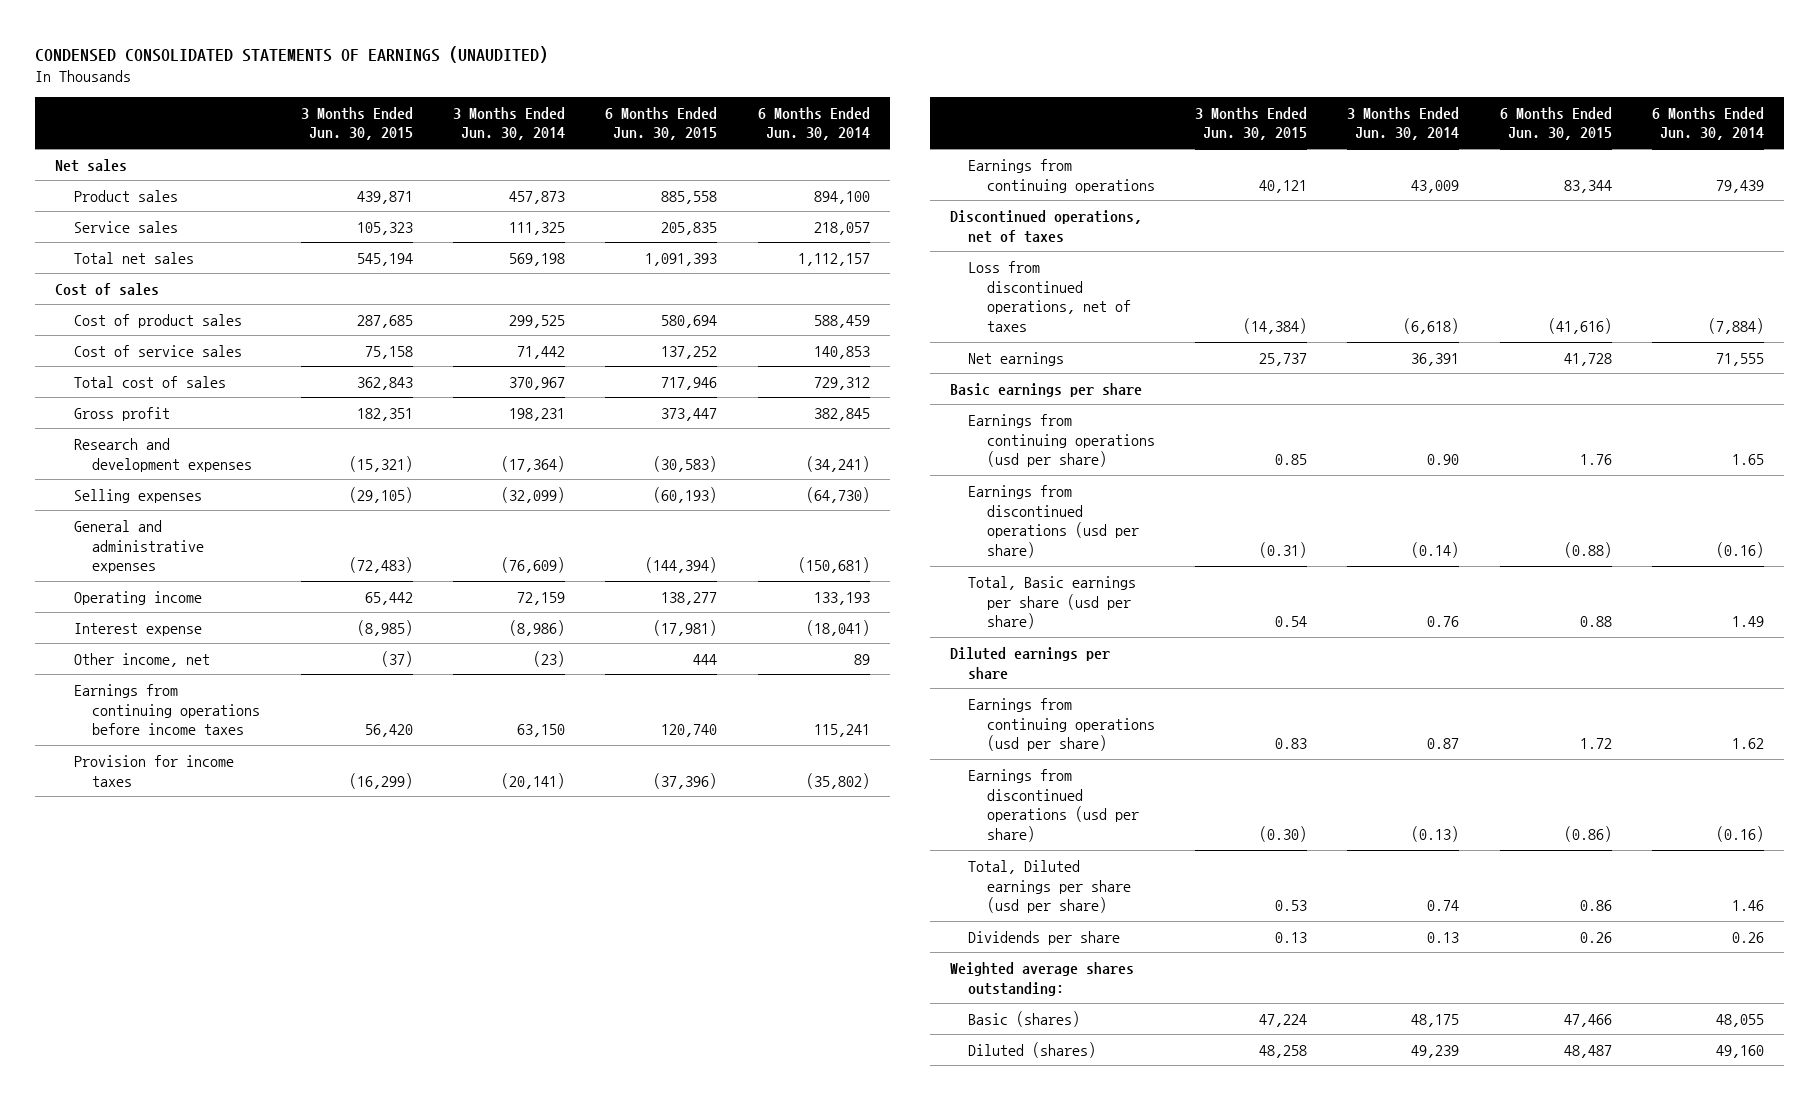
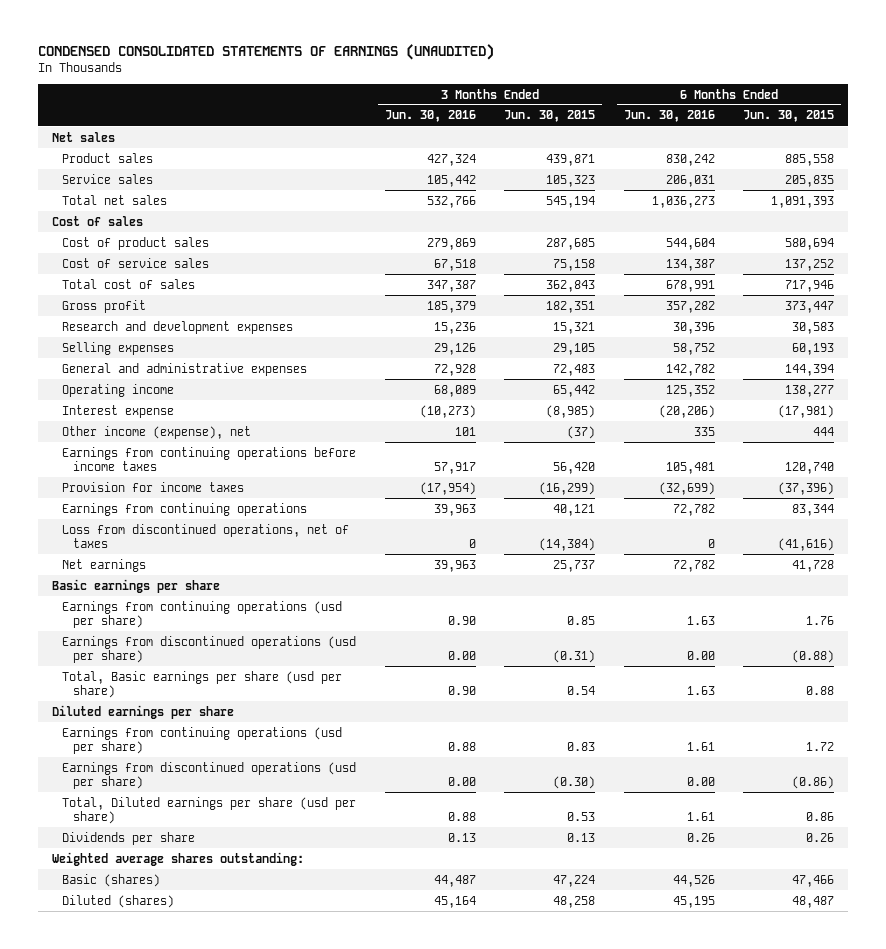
[452,106,565,141] 3 Months Ended Jun. 30, 2014 -> none
[757,106,870,141] 6 Months Ended Jun. 30, 2014 -> none
none -> [384,110,476,123] Jun. 30, 2016
none -> [623,110,715,123] Jun. 30, 2016
[348,455,413,472] (15,321) -> [553,321,596,334] 15,321
[653,455,718,472] (30,583) -> [792,321,835,334] 30,583
[348,486,413,503] (29,105) -> [553,342,596,355] 29,105
[653,486,718,503] (60,193) -> [792,342,835,355] 60,193
[348,557,413,574] (72,483) -> [553,363,596,376] 72,483
[645,557,718,574] (144,394) -> [785,363,835,376] 144,394
[73,652,210,667] Other income, net -> [62,425,252,439] Other income (expense), net
[949,209,1142,243] Discontinued operations, net of taxes -> none

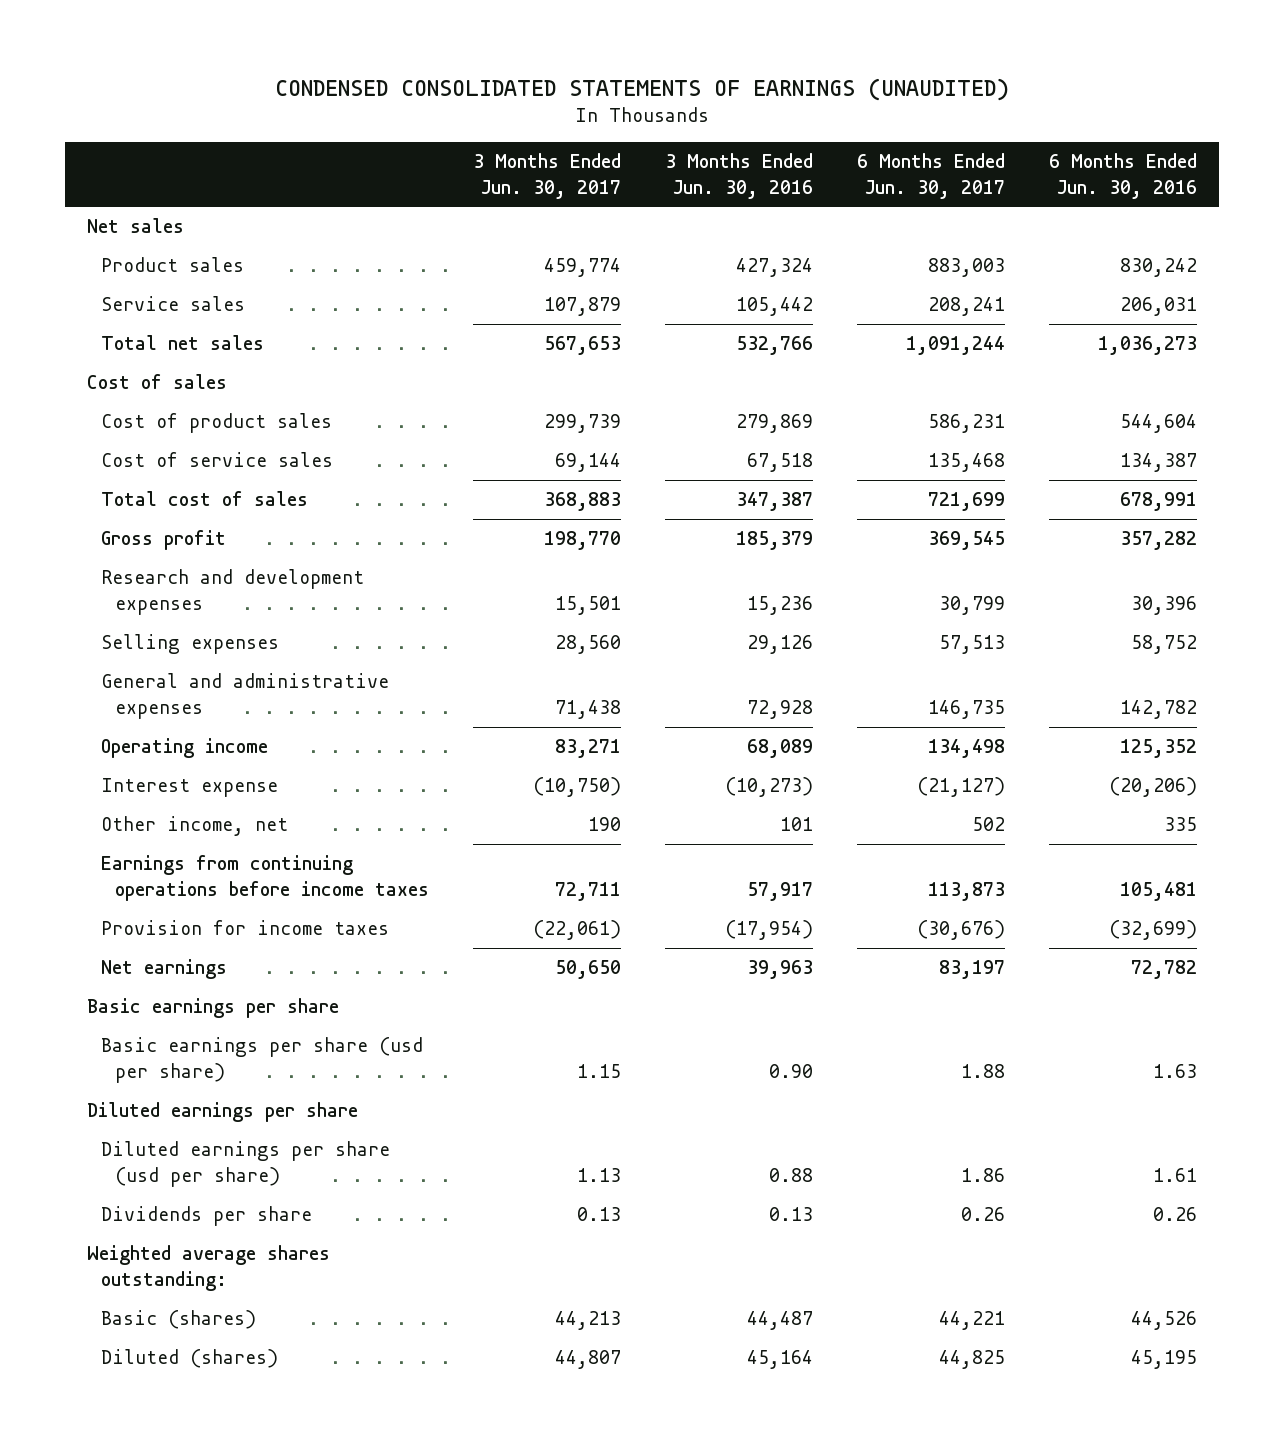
[504,110,596,123] Jun. 30, 2015 -> none
[743,110,835,123] Jun. 30, 2015 -> none
none -> [473,153,622,199] 3 Months Ended Jun. 30, 2017
none -> [856,153,1005,199] 6 Months Ended Jun. 30, 2017
[62,425,252,439] Other income (expense), net -> [101,816,289,837] Other income, net
[62,502,308,516] Earnings from continuing operations -> none
[62,523,350,548] Loss from discontinued operations, net of taxes -> none
[62,600,343,628] Earnings from continuing operations (usd per share) -> none
[62,635,357,663] Earnings from discontinued operations (usd per share) -> none
[62,670,343,698] Total, Basic earnings per share (usd per share) -> [101,1037,424,1083] Basic earnings per share (usd per share)
[62,726,343,754] Earnings from continuing operations (usd per share) -> none
[62,761,357,789] Earnings from discontinued operations (usd per share) -> none
[62,796,357,824] Total, Diluted earnings per share (usd per share) -> [101,1141,391,1187] Diluted earnings per share (usd per share)

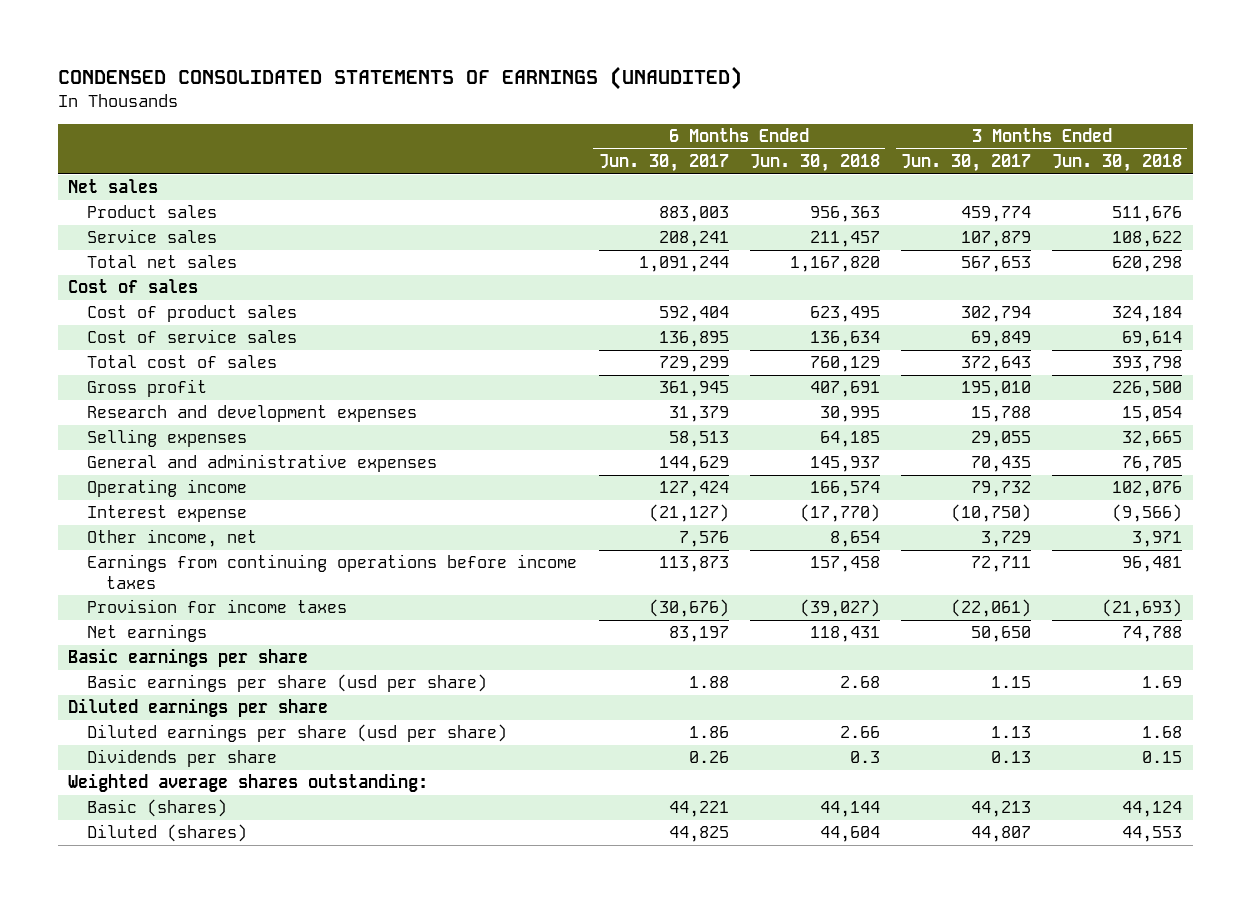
[664,153,813,199] 3 Months Ended Jun. 30, 2016 -> none
[1048,153,1197,199] 6 Months Ended Jun. 30, 2016 -> none
none -> [749,154,880,173] Jun. 30, 2018
none -> [1052,154,1183,173] Jun. 30, 2018
[544,414,622,434] 299,739 -> [960,306,1031,323] 302,794
[927,414,1005,434] 586,231 -> [658,306,729,323] 592,404
[555,453,622,473] 69,144 -> [970,331,1031,348] 69,849
[927,453,1005,473] 135,468 -> [658,331,729,348] 136,895
[544,492,622,512] 368,883 -> [960,356,1031,373] 372,643
[927,492,1005,512] 721,699 -> [658,356,729,373] 729,299
[544,531,622,551] 198,770 -> [960,381,1031,398] 195,010
[927,531,1005,551] 369,545 -> [658,381,729,398] 361,945
[555,595,622,615] 15,501 -> [970,406,1031,423] 15,788
[938,595,1005,615] 30,799 -> [668,406,729,423] 31,379
[555,635,622,655] 28,560 -> [970,431,1031,448] 29,055
[938,635,1005,655] 57,513 -> [668,431,729,448] 58,513
[555,699,622,719] 71,438 -> [970,456,1031,473] 70,435
[927,699,1005,719] 146,735 -> [658,456,729,473] 144,629
[555,739,622,759] 83,271 -> [970,481,1031,498] 79,732
[927,739,1005,759] 134,498 -> [658,481,729,498] 127,424
[588,817,622,832] 190 -> [980,531,1031,548] 3,729
[971,817,1005,832] 502 -> [678,531,729,548] 7,576

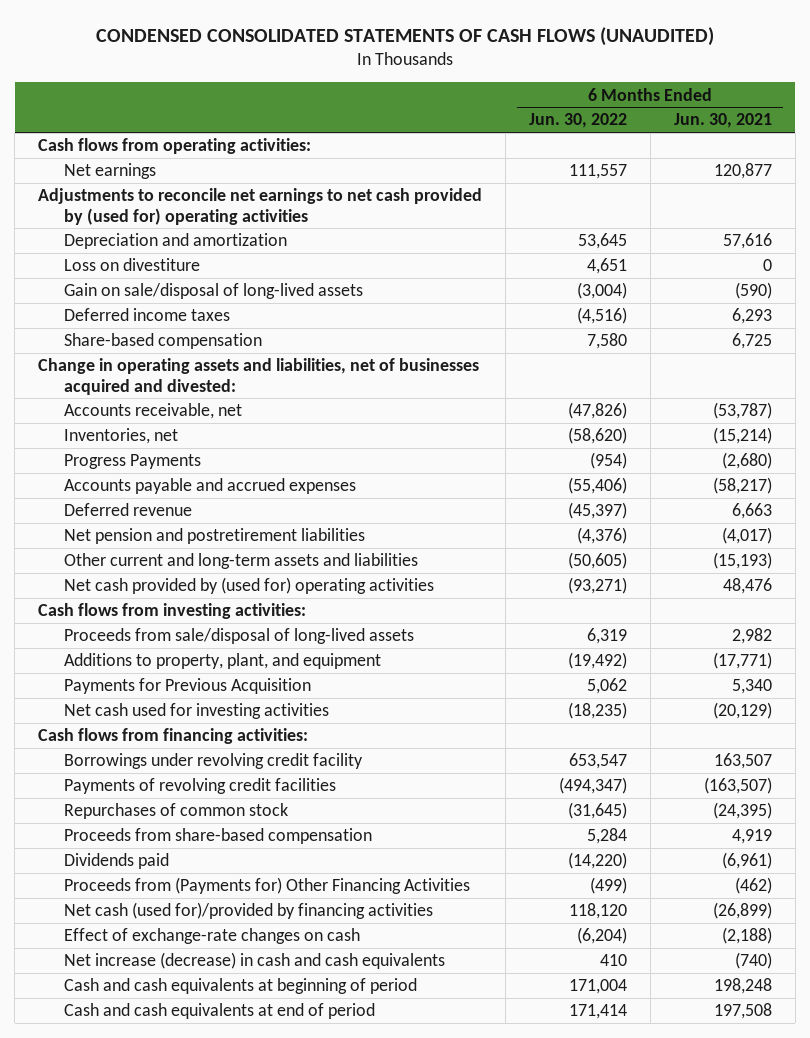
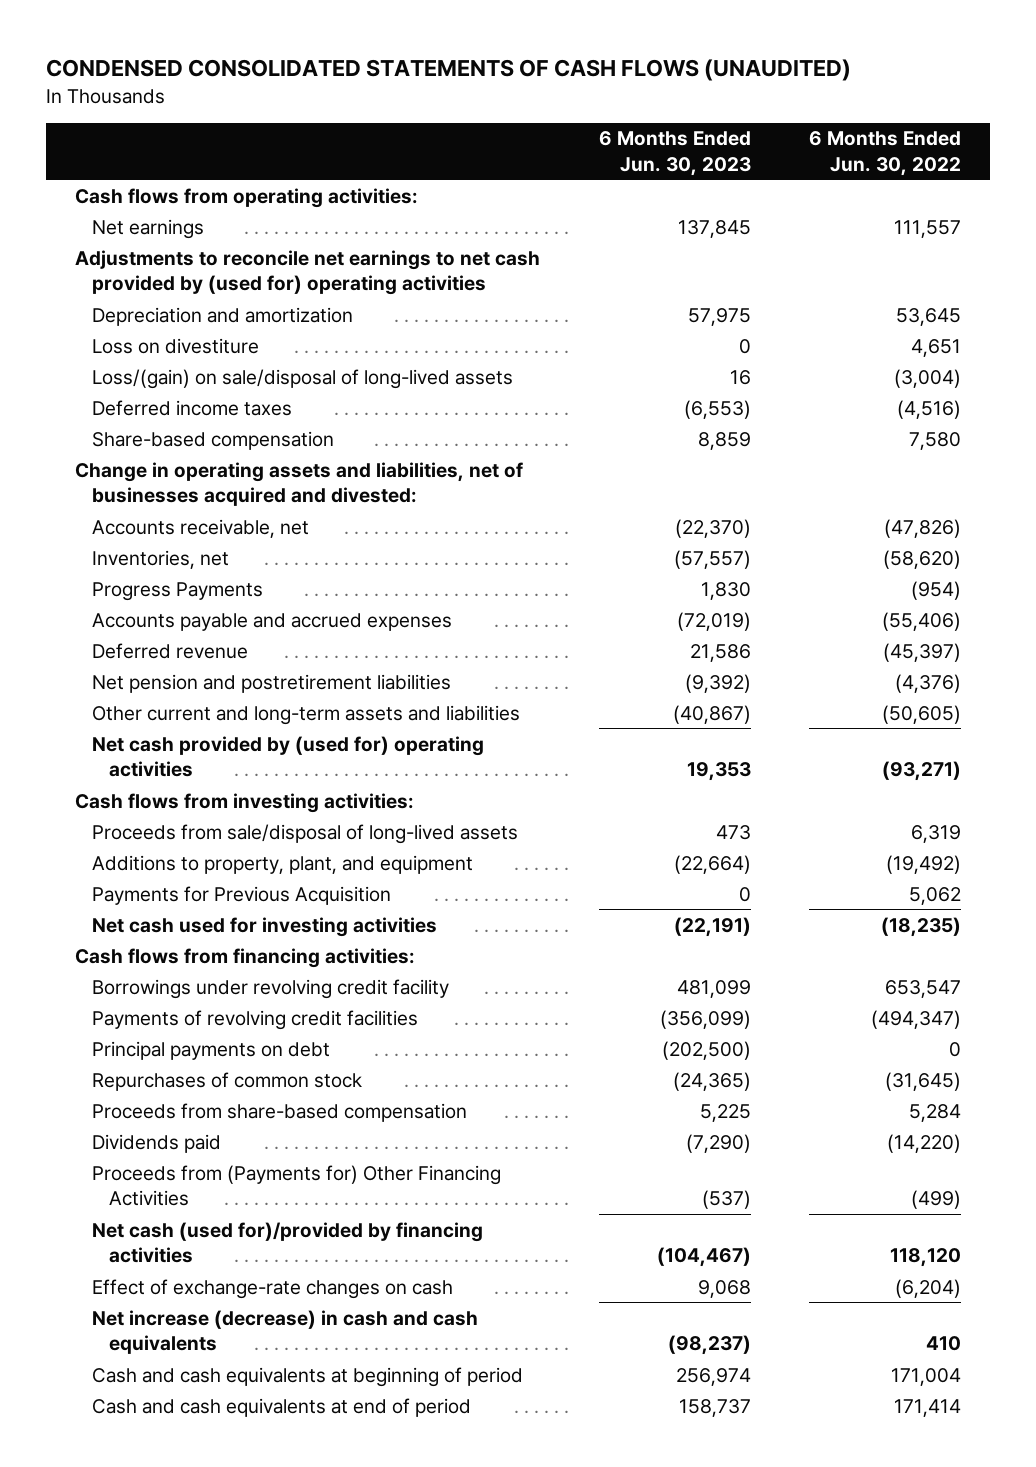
[673,113,772,129] Jun. 30, 2021 -> none
none -> [598,131,751,176] 6 Months Ended Jun. 30, 2023
[64,283,364,300] Gain on sale/disposal of long-lived assets -> [92,368,514,389] Loss/(gain) on sale/disposal of long-lived assets
none -> [92,1040,331,1060] Principal payments on debt

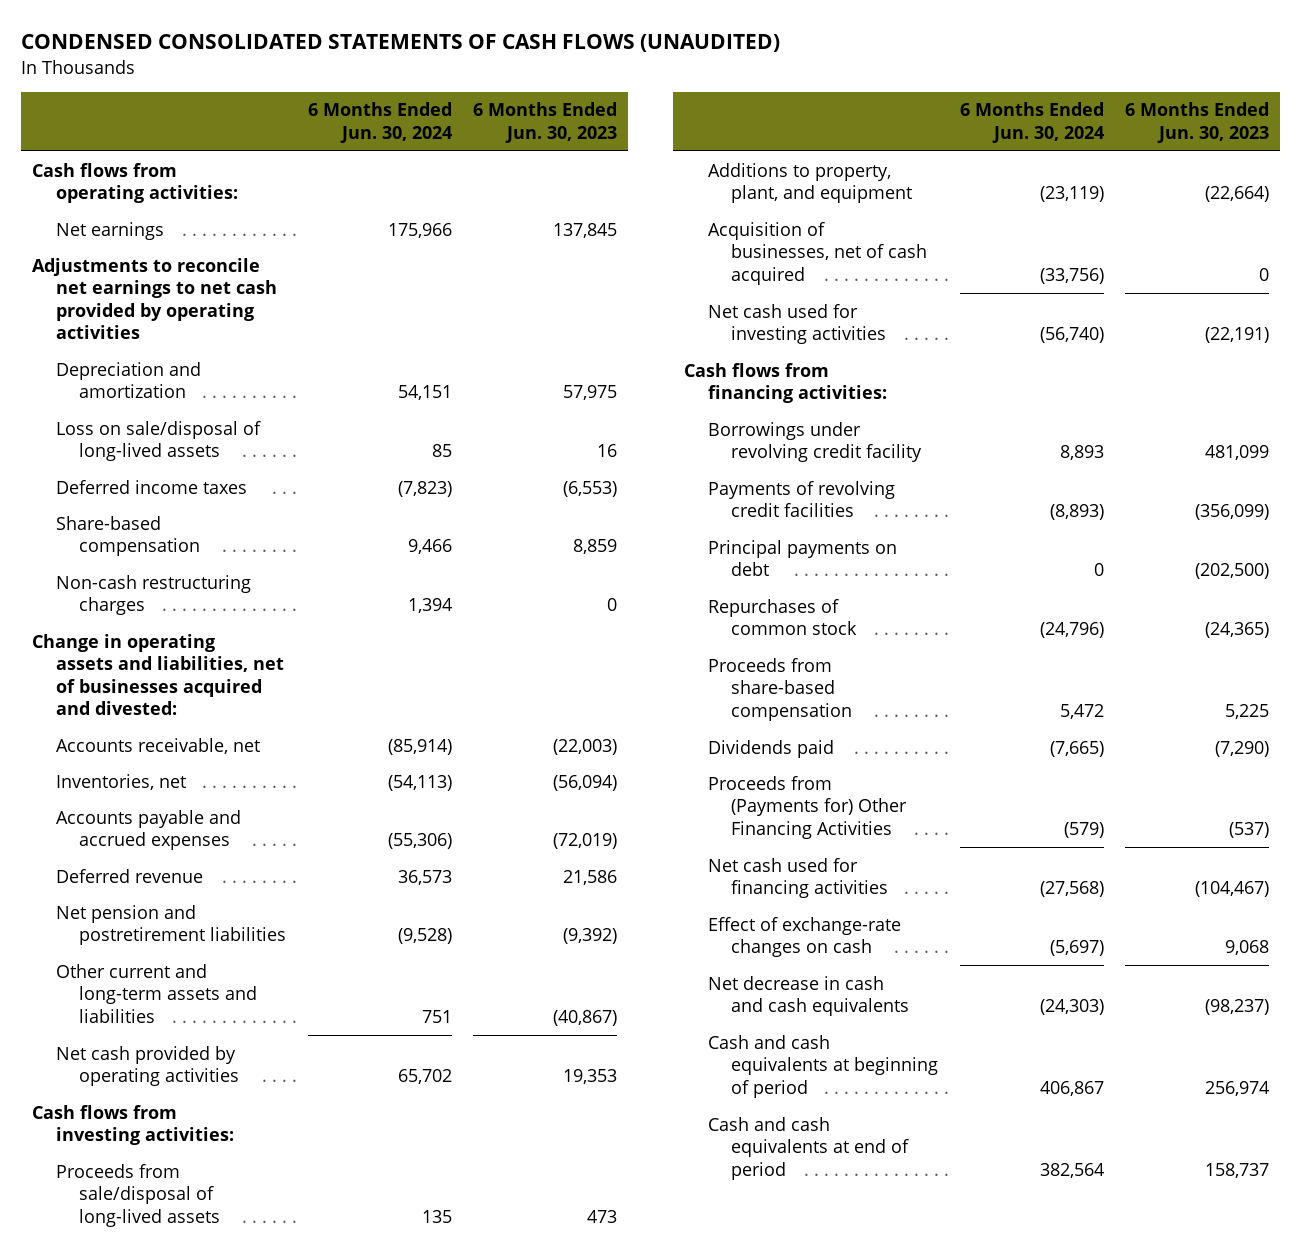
[808,131,961,176] 6 Months Ended Jun. 30, 2022 -> none
none -> [307,102,452,144] 6 Months Ended Jun. 30, 2024
[75,249,541,295] Adjustments to reconcile net earnings to net cash provided by (used for) operating activities -> [32,257,277,340] Adjustments to reconcile net earnings to net cash provided by operating activities
[92,337,260,354] Loss on divestiture -> none
[92,368,514,389] Loss/(gain) on sale/disposal of long-lived assets -> [55,420,261,462] Loss on sale/disposal of long-lived assets
none -> [55,574,251,616] Non-cash restructuring charges
[92,581,264,601] Progress Payments -> none
[674,518,751,538] (22,370) -> [553,738,618,755] (22,003)
[673,549,751,569] (57,557) -> [553,774,618,791] (56,094)
[92,735,485,777] Net cash provided by (used for) operating activities -> [55,1045,240,1087] Net cash provided by operating activities
[92,885,392,905] Payments for Previous Acquisition -> none
none -> [707,221,928,285] Acquisition of businesses, net of cash acquired
[92,1221,484,1263] Net cash (used for)/provided by financing activities -> [707,857,889,899] Net cash used for financing activities
[92,1309,479,1354] Net increase (decrease) in cash and cash equivalents -> [707,975,910,1017] Net decrease in cash and cash equivalents

